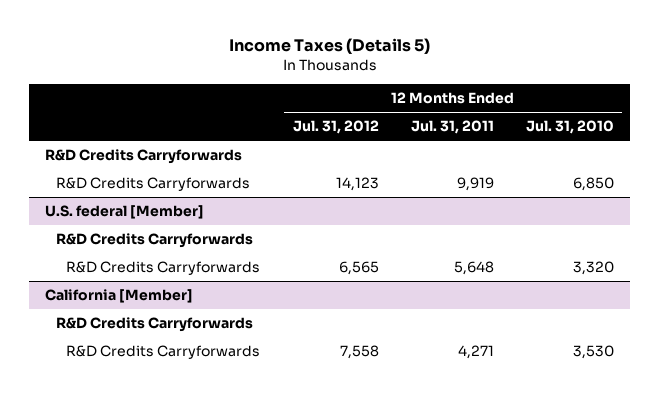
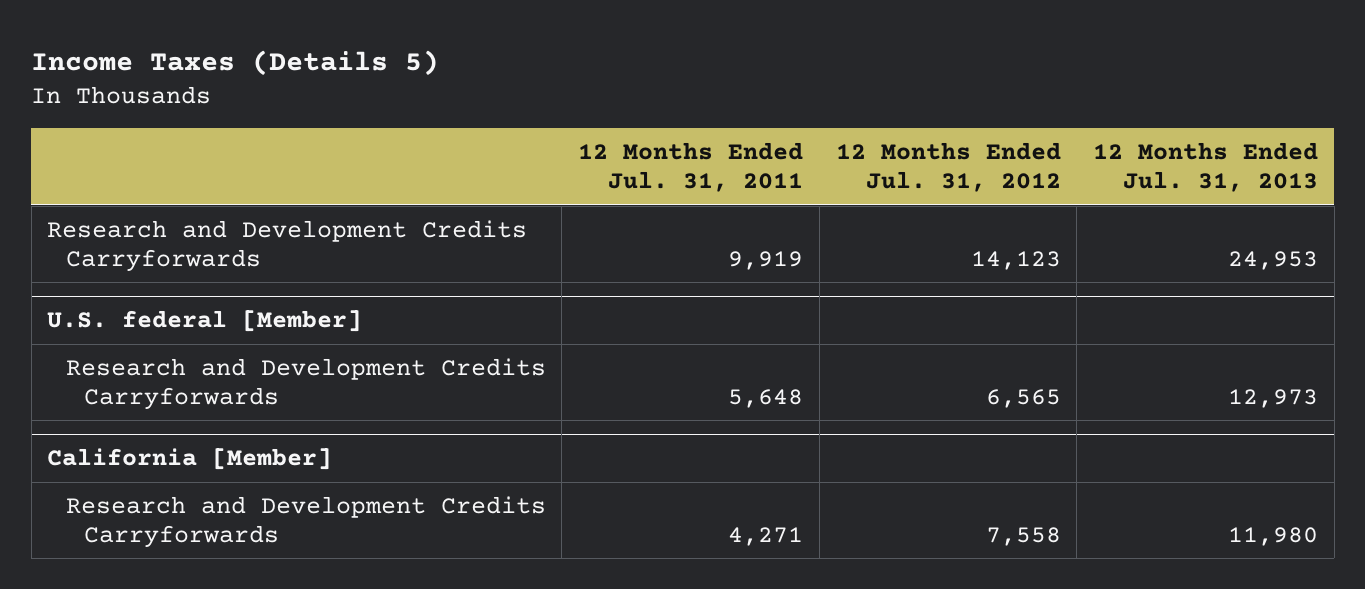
[526,120,615,135] Jul. 31, 2010 -> none
none -> [1092,142,1318,193] 12 Months Ended Jul. 31, 2013
[45,149,243,165] R&D Credits Carryforwards -> none
[55,177,250,192] R&D Credits Carryforwards -> [47,219,528,272] Research and Development Credits Carryforwards
[55,233,253,249] R&D Credits Carryforwards -> none
[66,261,261,276] R&D Credits Carryforwards -> [65,357,546,410] Research and Development Credits Carryforwards
[55,317,253,333] R&D Credits Carryforwards -> none
[66,345,261,360] R&D Credits Carryforwards -> [65,495,546,548] Research and Development Credits Carryforwards

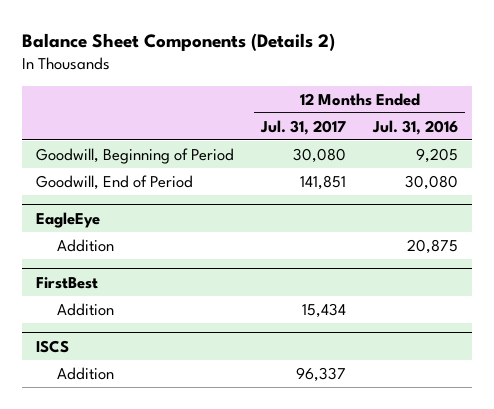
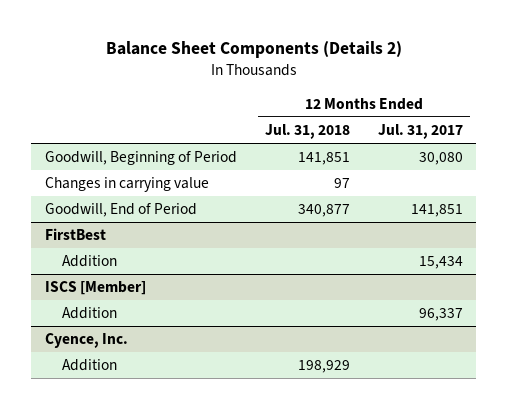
[372,119,459,135] Jul. 31, 2016 -> none
none -> [264,124,350,140] Jul. 31, 2018
none -> [44,177,209,193] Changes in carrying value
[35,211,100,228] EagleEye -> none
[56,238,114,252] Addition -> none
[35,339,69,353] ISCS -> [44,281,146,296] ISCS [Member]
none -> [44,333,128,349] Cyence, Inc.
none -> [62,359,118,372] Addition

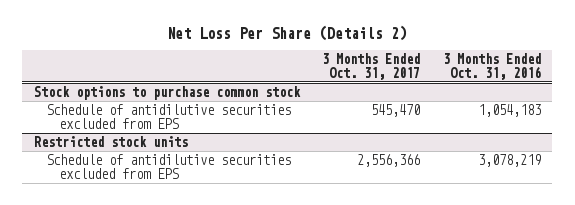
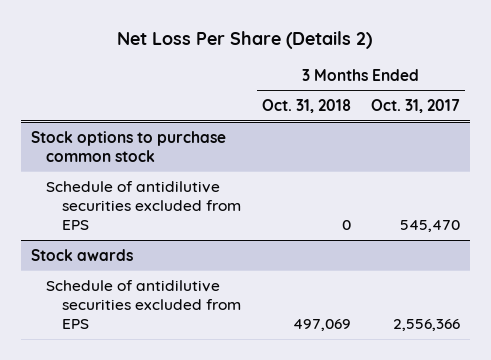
[443,53,542,80] 3 Months Ended Oct. 31, 2016 -> none
none -> [261,99,351,114] Oct. 31, 2018
[33,136,188,148] Restricted stock units -> [30,248,133,261] Stock awards

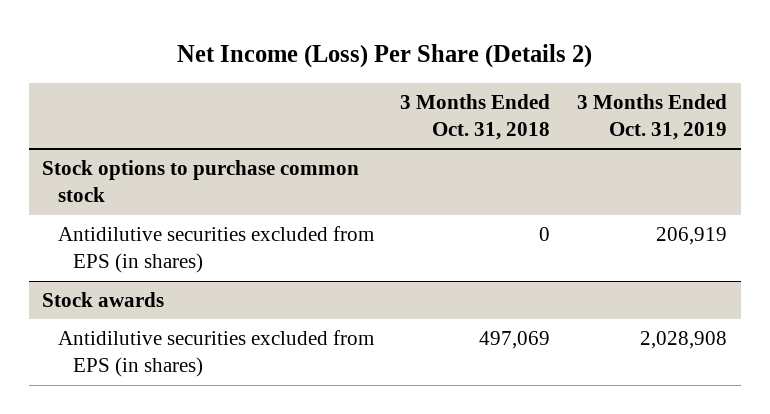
[117,30,373,49] Net Loss Per Share (Details 2) -> [176,43,592,68] Net Income (Loss) Per Share (Details 2)
[371,99,461,114] Oct. 31, 2017 -> none
none -> [577,93,728,141] 3 Months Ended Oct. 31, 2019
[46,180,242,231] Schedule of antidilutive securities excluded from EPS -> [57,226,374,274] Antidilutive securities excluded from EPS (in shares)
[46,279,242,330] Schedule of antidilutive securities excluded from EPS -> [57,330,374,378] Antidilutive securities excluded from EPS (in shares)

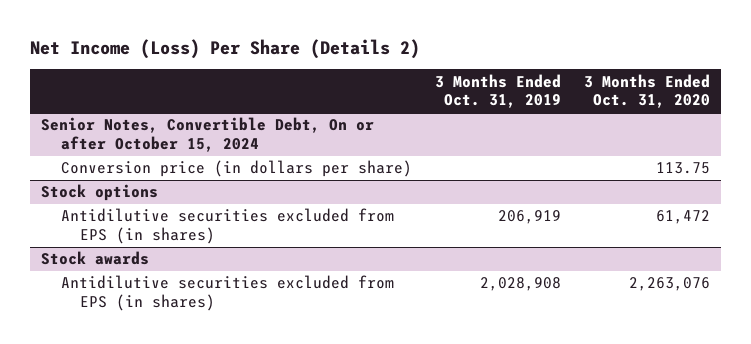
[400,93,551,141] 3 Months Ended Oct. 31, 2018 -> none
none -> [583,73,710,109] 3 Months Ended Oct. 31, 2020
none -> [41,117,375,152] Senior Notes, Convertible Debt, On or after October 15, 2024
none -> [60,160,412,178] Conversion price (in dollars per share)
[42,160,360,203] Stock options to purchase common stock -> [41,184,159,202] Stock options

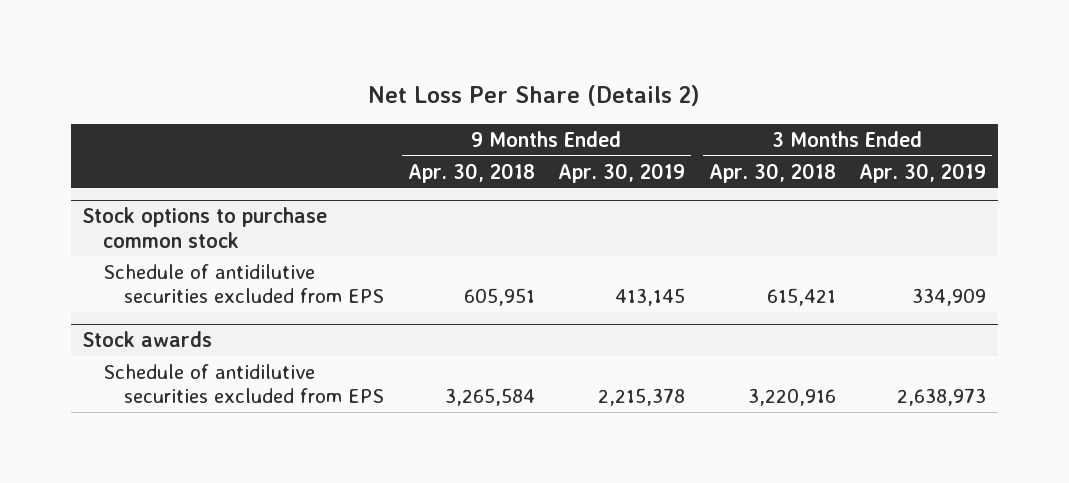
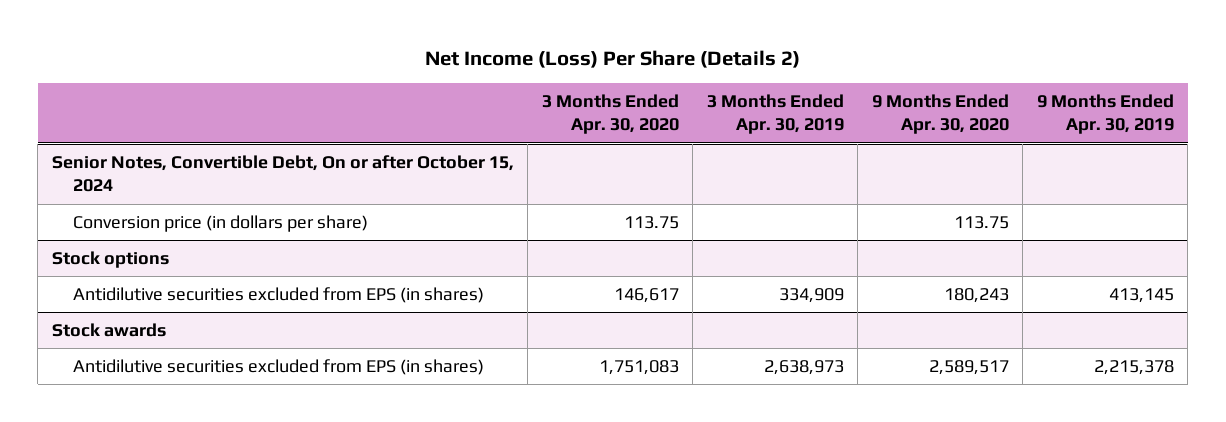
[368,85,701,107] Net Loss Per Share (Details 2) -> [424,50,800,69] Net Income (Loss) Per Share (Details 2)
[407,162,535,183] Apr. 30, 2018 -> none
[708,162,836,183] Apr. 30, 2018 -> none
none -> [541,94,679,135] 3 Months Ended Apr. 30, 2020
none -> [871,94,1009,135] 9 Months Ended Apr. 30, 2020
none -> [51,155,514,193] Senior Notes, Convertible Debt, On or after October 15, 2024
none -> [72,215,368,233] Conversion price (in dollars per share)
[82,207,328,248] Stock options to purchase common stock -> [51,251,169,269] Stock options
[103,263,385,304] Schedule of antidilutive securities excluded from EPS -> [72,287,484,304] Antidilutive securities excluded from EPS (in shares)
[103,363,385,404] Schedule of antidilutive securities excluded from EPS -> [72,359,484,376] Antidilutive securities excluded from EPS (in shares)

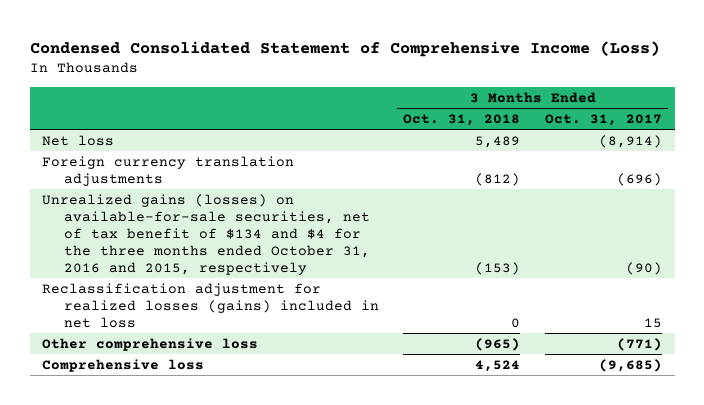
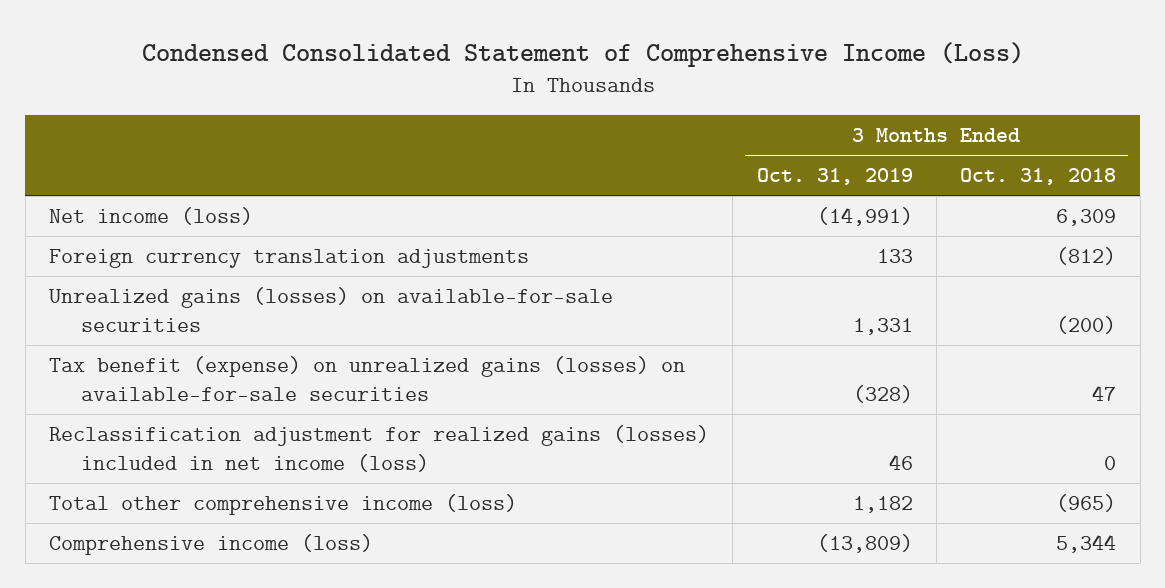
[545,114,663,127] Oct. 31, 2017 -> none
none -> [756,168,913,186] Oct. 31, 2019
[42,134,115,146] Net loss -> [49,207,254,226] Net income (loss)
[475,135,521,148] 5,489 -> [1056,209,1117,227] 6,309
[42,193,370,275] Unrealized gains (losses) on available-for-sale securities, net of tax benefit of $134 and $4 for the three months ended October 31, 2016 and 2015, respectively -> none
none -> [49,287,614,332] Unrealized gains (losses) on available-for-sale securities
none -> [49,356,686,401] Tax benefit (expense) on unrealized gains (losses) on available-for-sale securities
[42,282,379,328] Reclassification adjustment for realized losses (gains) included in net loss -> [49,425,710,472] Reclassification adjustment for realized gains (losses) included in net income (loss)
[42,337,259,351] Other comprehensive loss -> [49,494,518,516] Total other comprehensive income (loss)
[42,358,205,372] Comprehensive loss -> [49,534,374,556] Comprehensive income (loss)
[475,359,521,372] 4,524 -> [1056,534,1117,554] 5,344

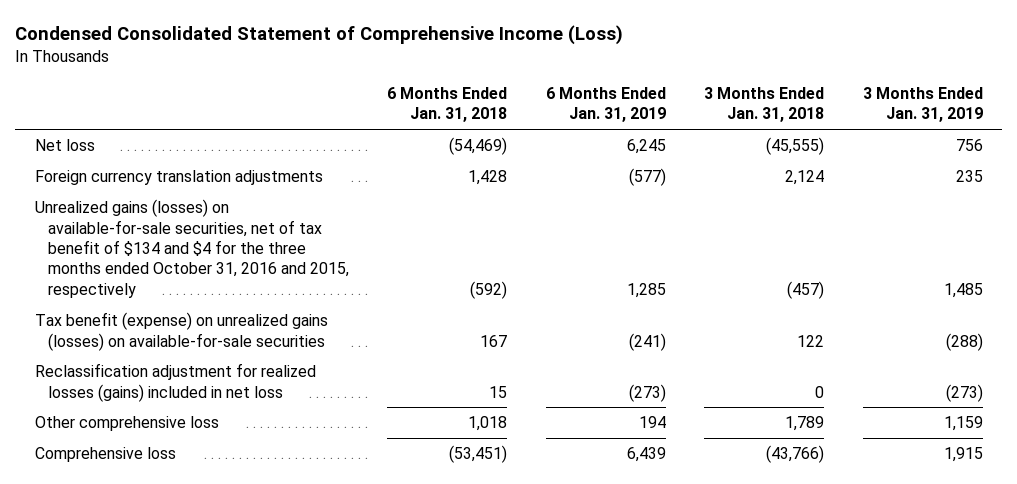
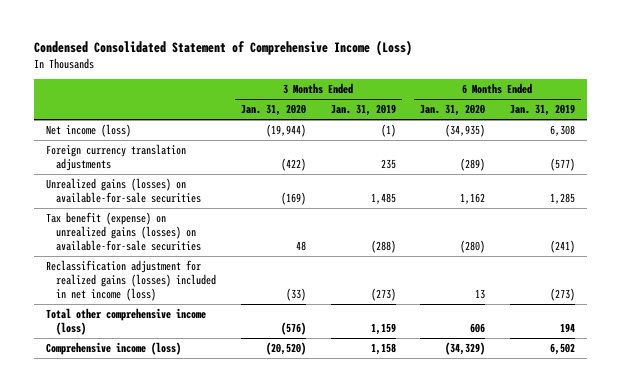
[387,87,508,123] 6 Months Ended Jan. 31, 2018 -> none
[704,87,825,123] 3 Months Ended Jan. 31, 2018 -> none
none -> [241,104,307,117] Jan. 31, 2020
none -> [420,104,486,117] Jan. 31, 2020
[34,139,95,152] Net loss -> [46,124,132,138] Net income (loss)
[626,139,666,155] 6,245 -> [549,125,575,137] 6,308
[955,139,983,152] 756 -> [380,124,396,138] (1)
[34,199,349,298] Unrealized gains (losses) on available-for-sale securities, net of tax benefit of $134 and $4 for the three months ended October 31, 2016 and 2015, respectively -> [46,178,202,203] Unrealized gains (losses) on available-for-sale securities
[34,363,316,402] Reclassification adjustment for realized losses (gains) included in net loss -> [46,260,217,301] Reclassification adjustment for realized gains (losses) included in net income (loss)
[34,416,219,432] Other comprehensive loss -> [46,308,207,335] Total other comprehensive income (loss)
[34,447,176,463] Comprehensive loss -> [46,342,182,356] Comprehensive income (loss)
[626,447,666,463] 6,439 -> [549,343,575,356] 6,502
[943,447,983,463] 1,915 -> [370,343,396,356] 1,158

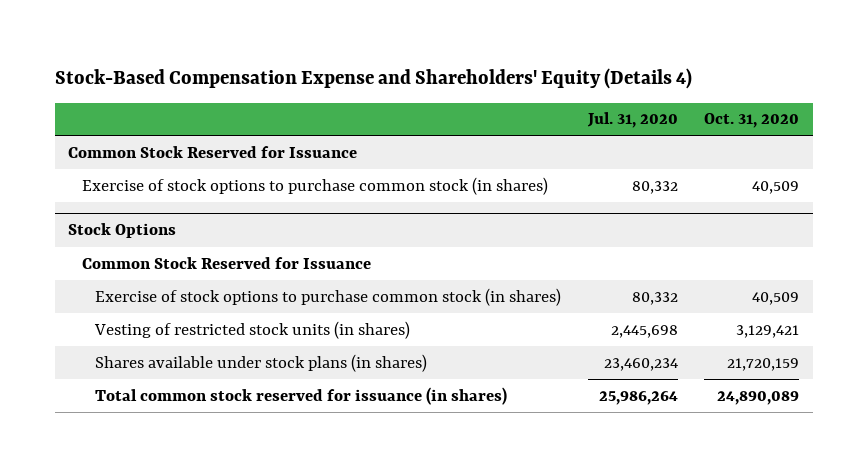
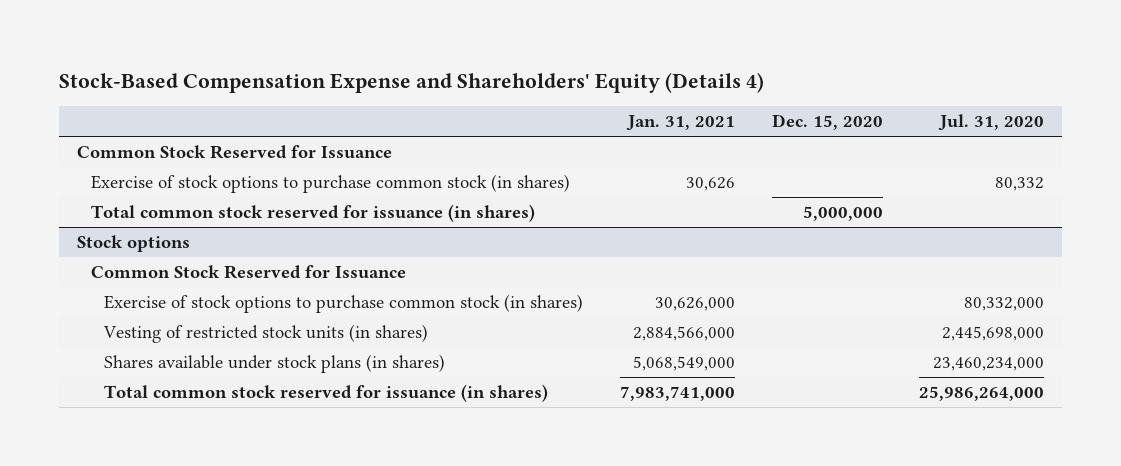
[704,113,800,129] Oct. 31, 2020 -> none
none -> [626,115,736,132] Jan. 31, 2021
none -> [771,114,883,131] Dec. 15, 2020
none -> [90,204,535,223] Total common stock reserved for issuance (in shares)
[68,223,177,239] Stock Options -> [77,235,191,253] Stock options
[631,291,678,305] 80,332 -> [964,297,1045,312] 80,332,000
[610,324,678,338] 2,445,698 -> [942,326,1045,342] 2,445,698,000
[603,357,678,371] 23,460,234 -> [933,357,1045,372] 23,460,234,000
[598,390,678,405] 25,986,264 -> [919,386,1045,402] 25,986,264,000

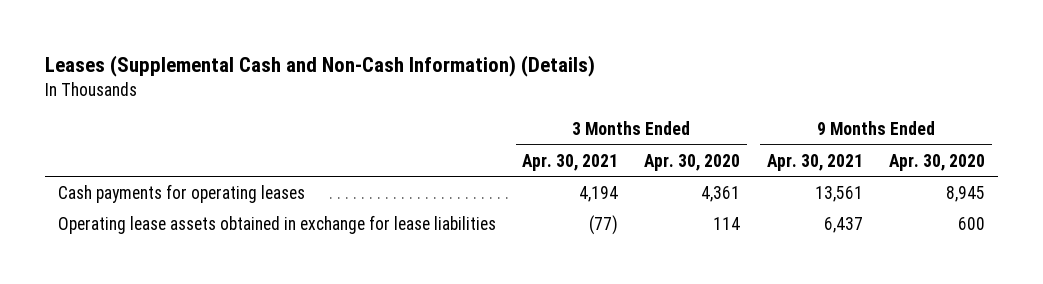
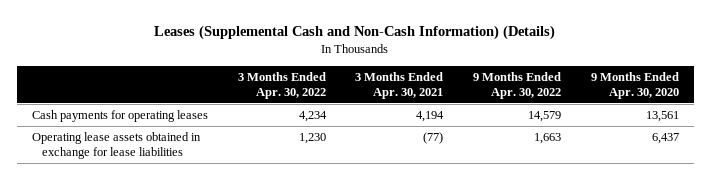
[644,153,741,171] Apr. 30, 2020 -> none
[766,153,863,171] Apr. 30, 2021 -> none
none -> [237,72,326,99] 3 Months Ended Apr. 30, 2022
none -> [473,72,562,99] 9 Months Ended Apr. 30, 2022
[946,185,986,202] 8,945 -> [645,111,679,123] 13,561
[958,216,986,230] 600 -> [651,133,679,145] 6,437

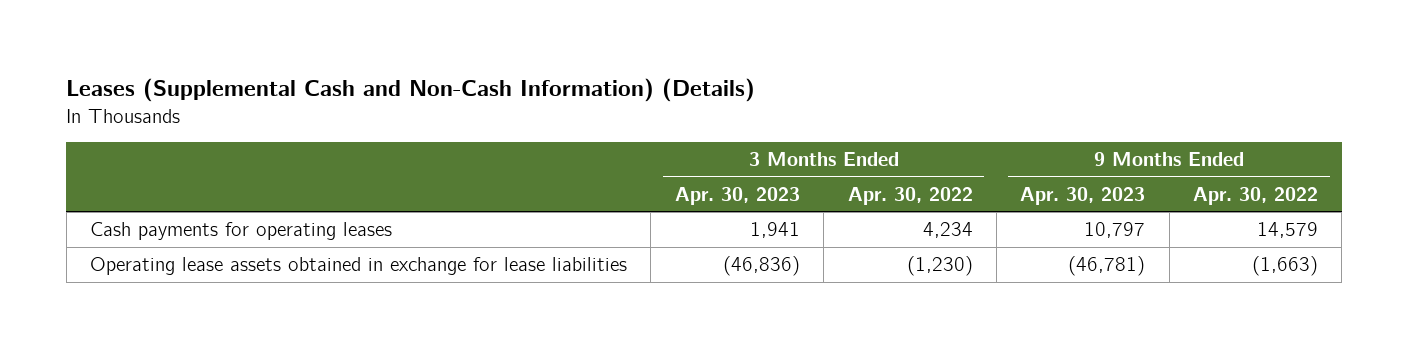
[355,72,444,99] 3 Months Ended Apr. 30, 2021 -> none
[590,72,679,99] 9 Months Ended Apr. 30, 2020 -> none
none -> [674,186,800,205] Apr. 30, 2023
none -> [1020,186,1146,205] Apr. 30, 2023
[298,133,326,145] 1,230 -> [906,255,973,276] (1,230)
[534,133,562,145] 1,663 -> [1251,255,1318,276] (1,663)

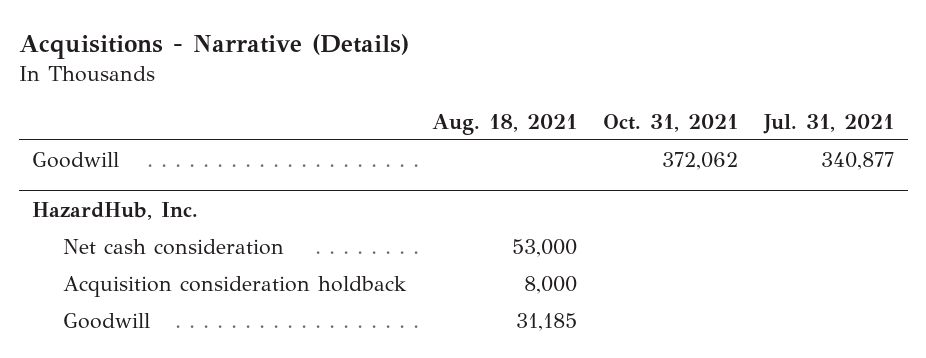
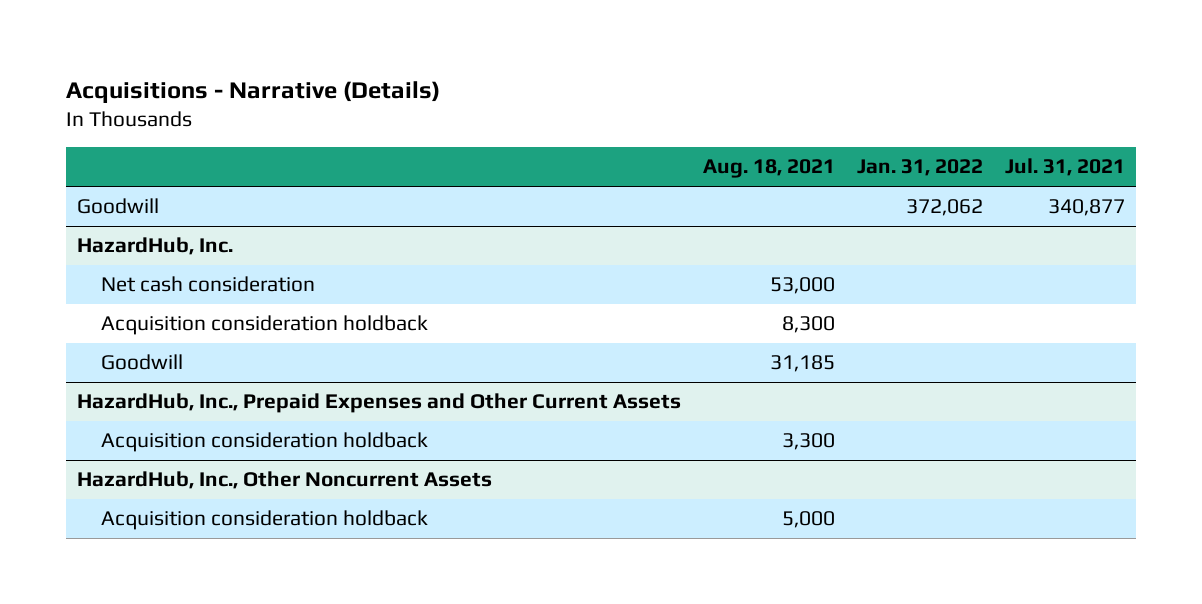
[603,113,739,132] Oct. 31, 2021 -> none
none -> [857,159,984,177] Jan. 31, 2022
[523,276,577,295] 8,000 -> [781,316,835,334] 8,300
none -> [76,393,681,414] HazardHub, Inc., Prepaid Expenses and Other Current Assets
none -> [100,432,428,453] Acquisition consideration holdback
none -> [76,471,492,490] HazardHub, Inc., Other Noncurrent Assets
none -> [100,510,428,531] Acquisition consideration holdback

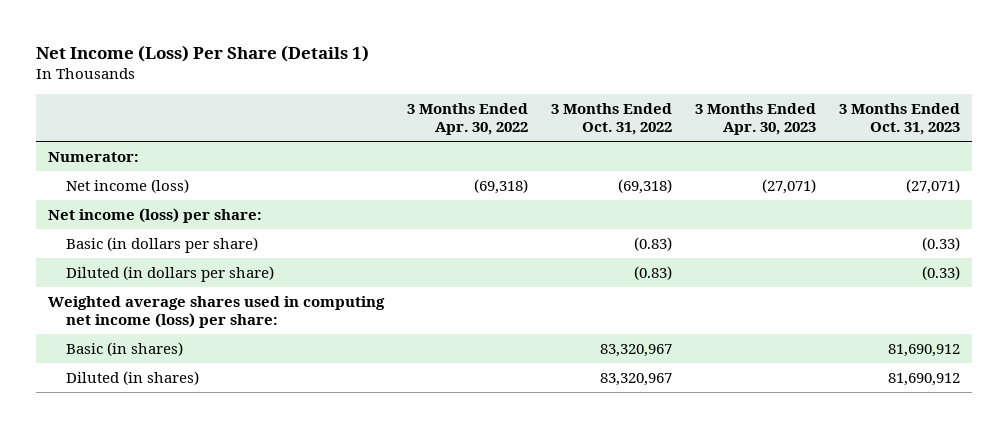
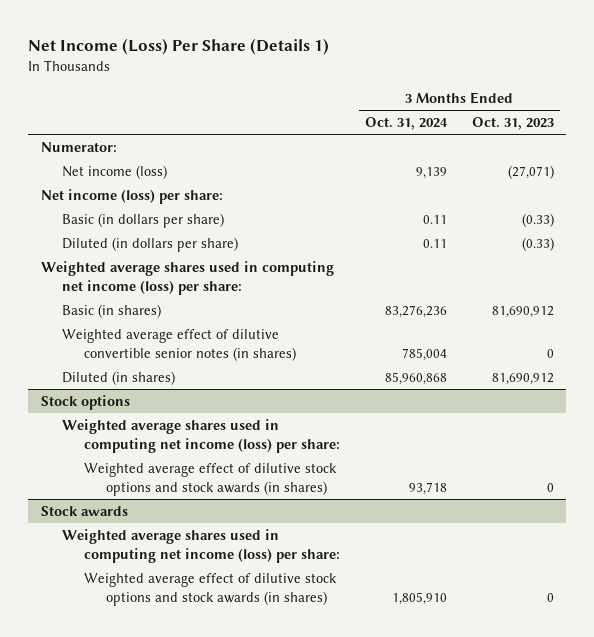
[406,102,528,135] 3 Months Ended Apr. 30, 2022 -> none
[550,102,672,135] 3 Months Ended Oct. 31, 2022 -> none
[695,102,817,135] 3 Months Ended Apr. 30, 2023 -> none
none -> [364,116,448,130] Oct. 31, 2024
none -> [62,328,297,361] Weighted average effect of dilutive convertible senior notes (in shares)
none -> [40,394,130,410] Stock options
none -> [62,418,341,453] Weighted average shares used in computing net income (loss) per share:
none -> [84,462,338,496] Weighted average effect of dilutive stock options and stock awards (in shares)
none -> [40,505,128,516] Stock awards
none -> [62,528,341,563] Weighted average shares used in computing net income (loss) per share:
none -> [84,572,338,606] Weighted average effect of dilutive stock options and stock awards (in shares)

